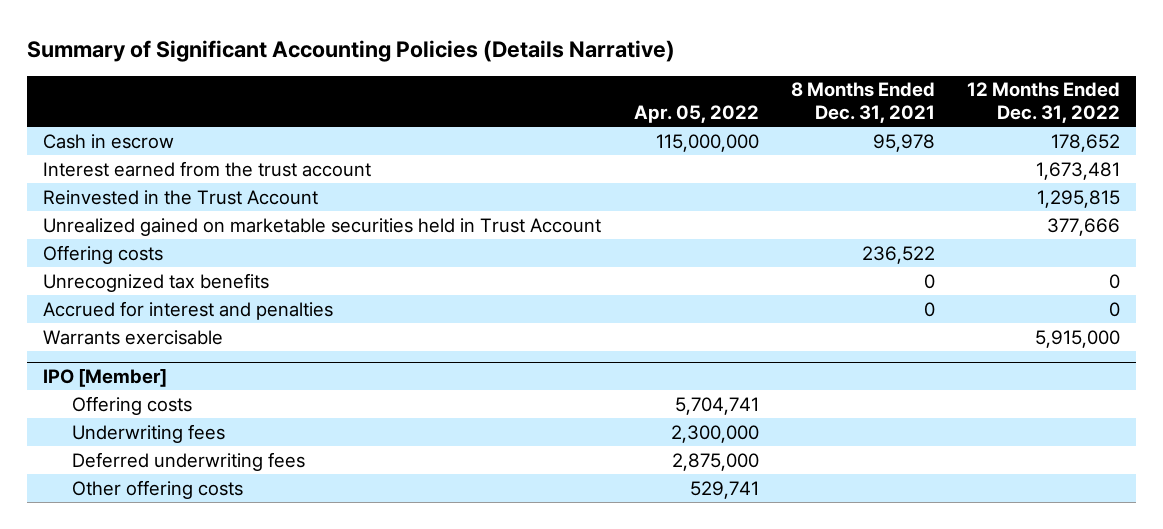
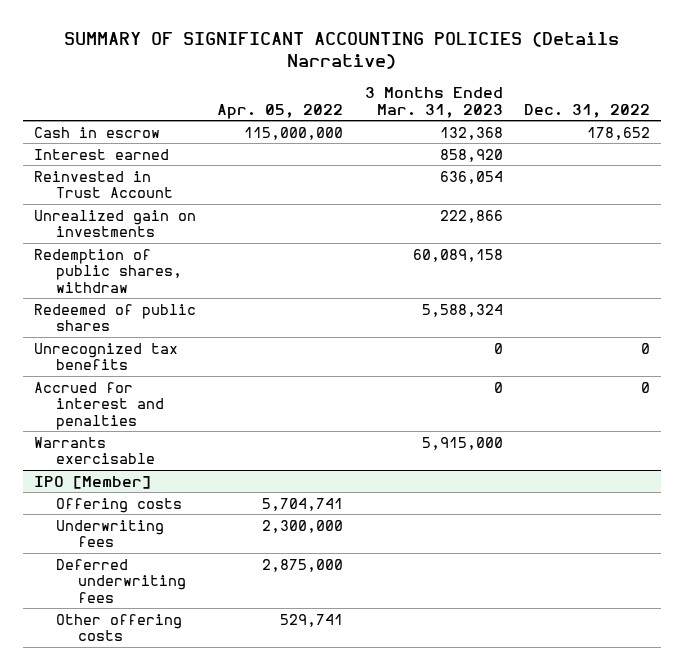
[27,39,676,62] Summary of Significant Accounting Policies (Details Narrative) -> [63,31,619,70] SUMMARY OF SIGNIFICANT ACCOUNTING POLICIES (Details Narrative)
[790,82,935,124] 8 Months Ended Dec. 31, 2021 -> none
[966,82,1120,124] 12 Months Ended Dec. 31, 2022 -> none
none -> [364,87,503,118] 3 Months Ended Mar. 31, 2023
none -> [524,103,651,118] Dec. 31, 2022
[43,160,372,177] Interest earned from the trust account -> none
[43,244,164,264] Offering costs -> none
[43,189,319,205] Reinvested in the Trust Account -> [33,148,169,160] Interest earned
none -> [33,170,173,199] Reinvested in Trust Account
[43,217,602,236] Unrealized gained on marketable securities held in Trust Account -> [33,209,196,238] Unrealized gain on investments
none -> [33,248,182,293] Redemption of public shares, withdraw
none -> [33,303,196,332] Redeemed of public shares

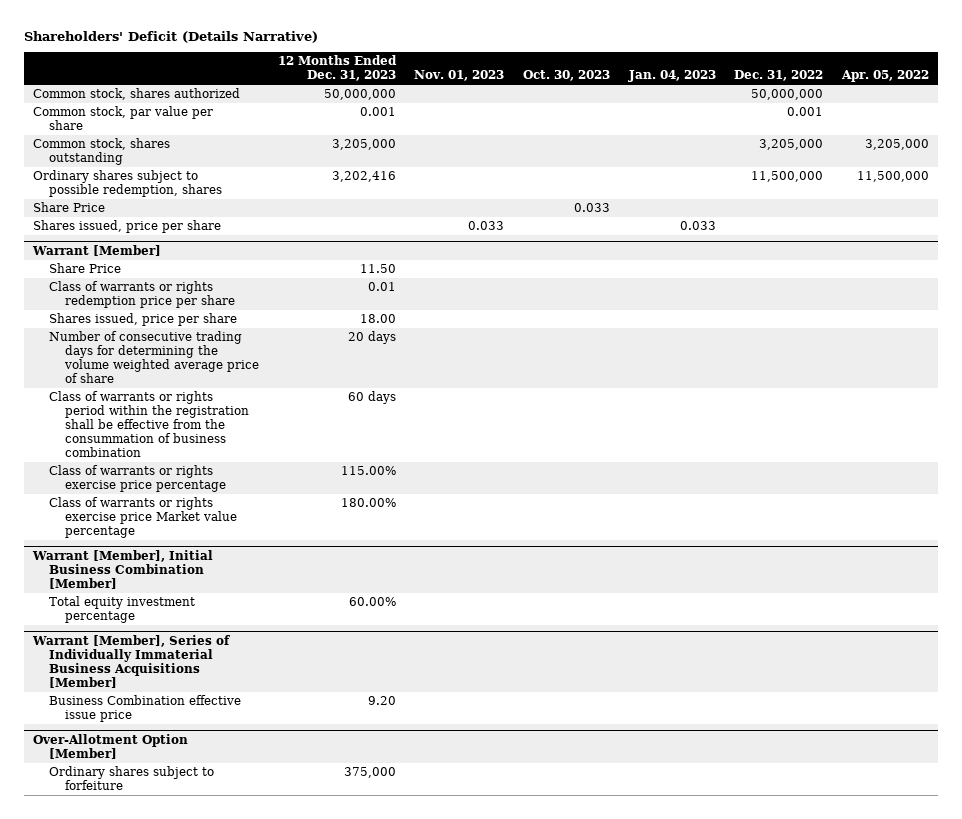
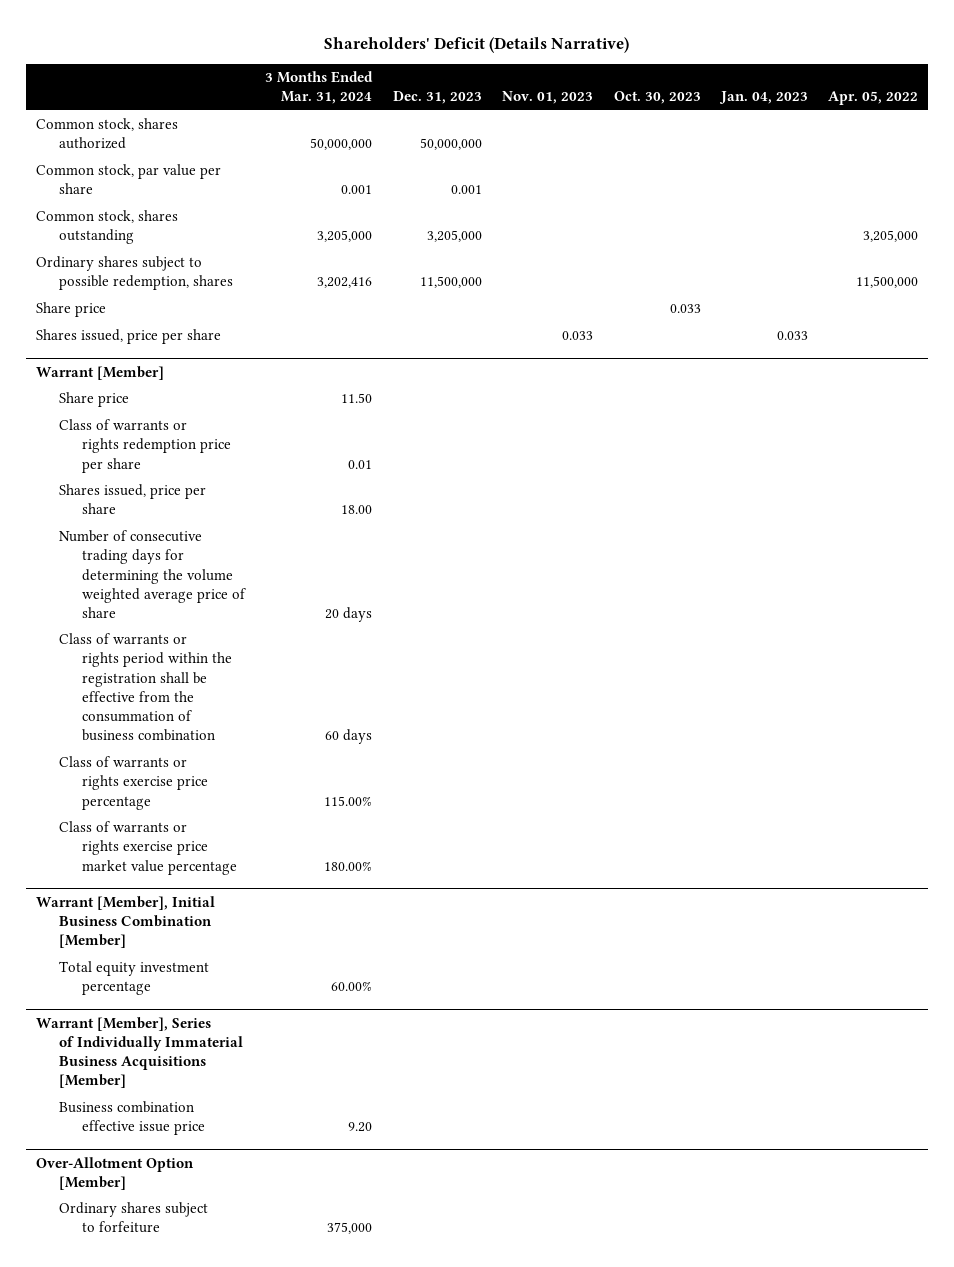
[277,55,397,82] 12 Months Ended Dec. 31, 2023 -> none
[734,70,824,82] Dec. 31, 2022 -> none
none -> [265,71,374,105] 3 Months Ended Mar. 31, 2024
none -> [392,91,482,105] Dec. 31, 2023
[32,202,105,213] Share Price -> [36,302,107,318] Share price
[48,263,121,274] Share Price -> [59,392,130,408] Share price
[48,497,238,539] Class of warrants or rights exercise price Market value percentage -> [59,821,237,875] Class of warrants or rights exercise price market value percentage
[48,695,241,723] Business Combination effective issue price -> [59,1101,205,1136] Business combination effective issue price

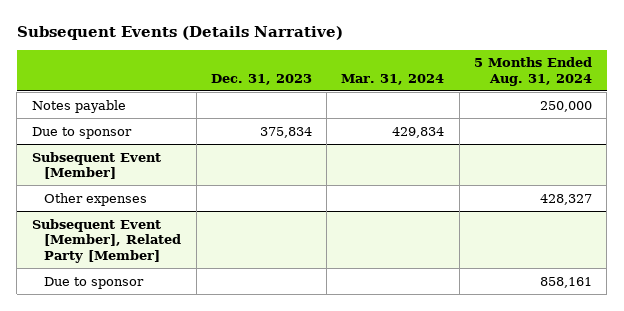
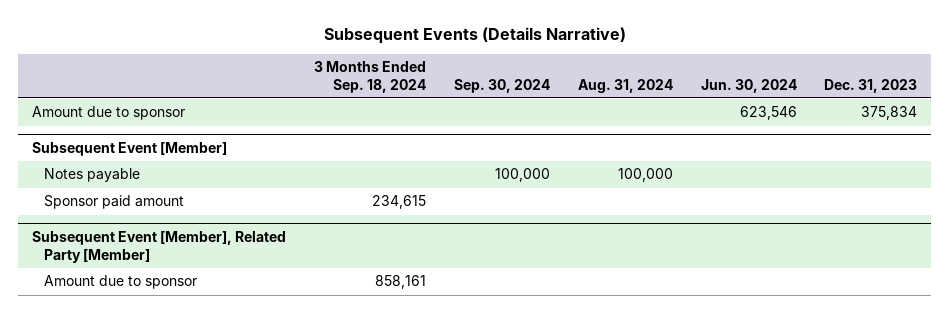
[341,73,445,85] Mar. 31, 2024 -> none
[473,57,592,86] 5 Months Ended Aug. 31, 2024 -> none
none -> [314,61,427,93] 3 Months Ended Sep. 18, 2024
none -> [453,78,550,93] Sep. 30, 2024
none -> [577,78,673,93] Aug. 31, 2024
none -> [700,78,797,93] Jun. 30, 2024
[31,99,126,113] Notes payable -> none
[31,126,132,139] Due to sponsor -> [32,106,186,121] Amount due to sponsor
none -> [43,168,140,183] Notes payable
[44,192,148,206] Other expenses -> [43,195,184,210] Sponsor paid amount
[44,276,145,289] Due to sponsor -> [43,275,197,290] Amount due to sponsor

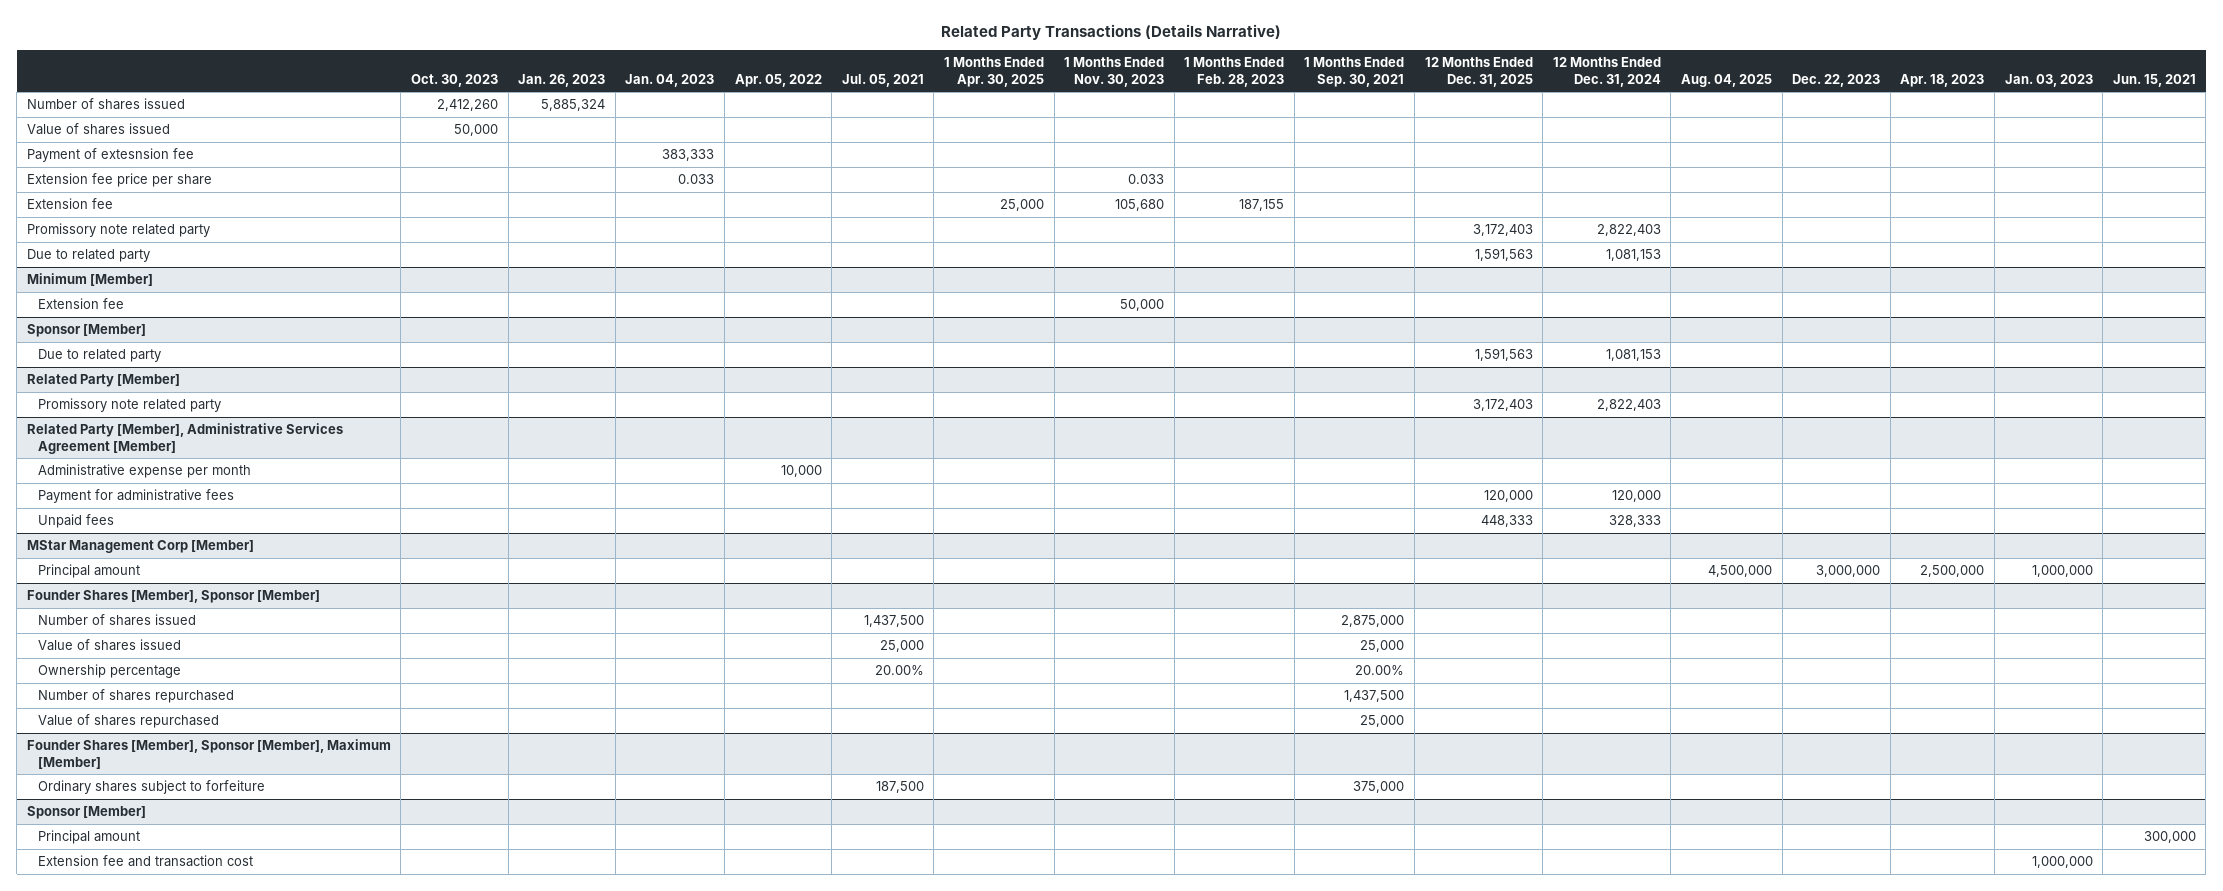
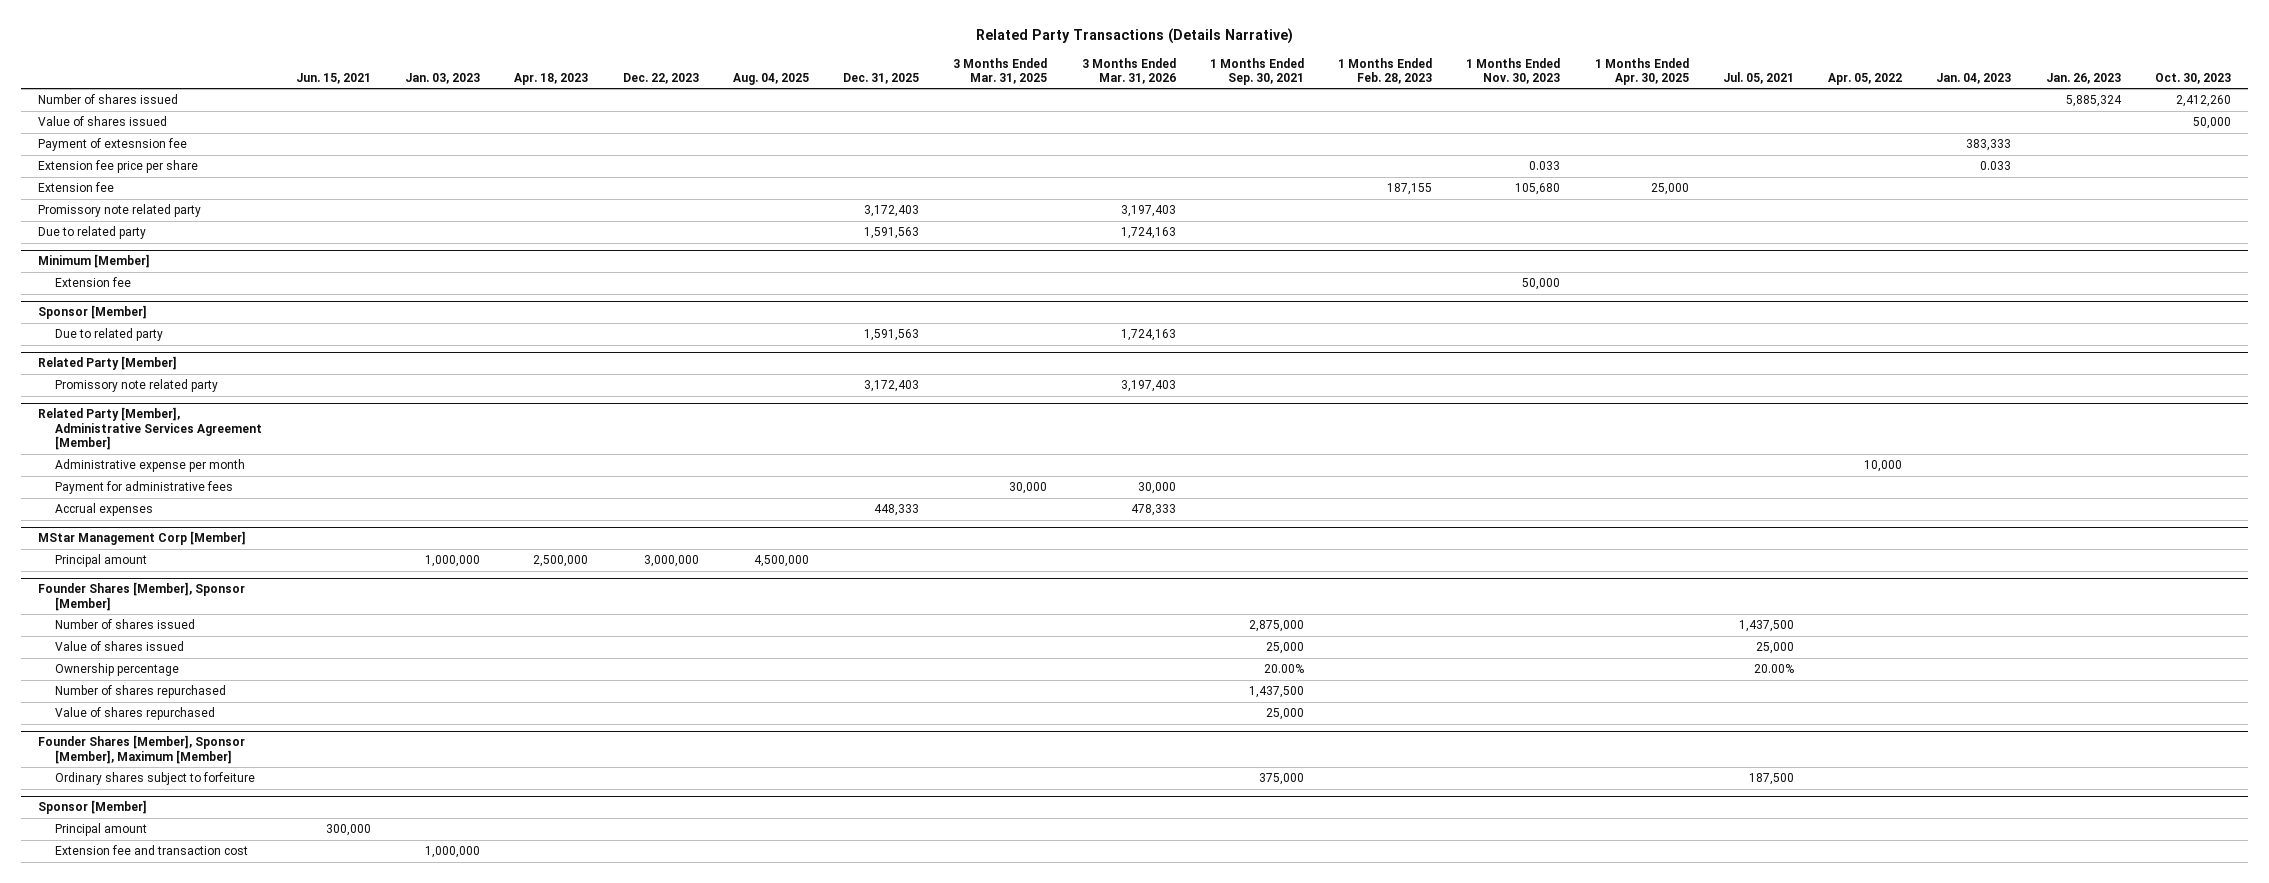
[1424,57,1533,87] 12 Months Ended Dec. 31, 2025 -> none
[1552,57,1661,87] 12 Months Ended Dec. 31, 2024 -> none
none -> [843,72,920,84] Dec. 31, 2025
none -> [953,57,1048,84] 3 Months Ended Mar. 31, 2025
none -> [1081,57,1176,84] 3 Months Ended Mar. 31, 2026
[37,514,114,529] Unpaid fees -> [54,503,153,517] Accrual expenses

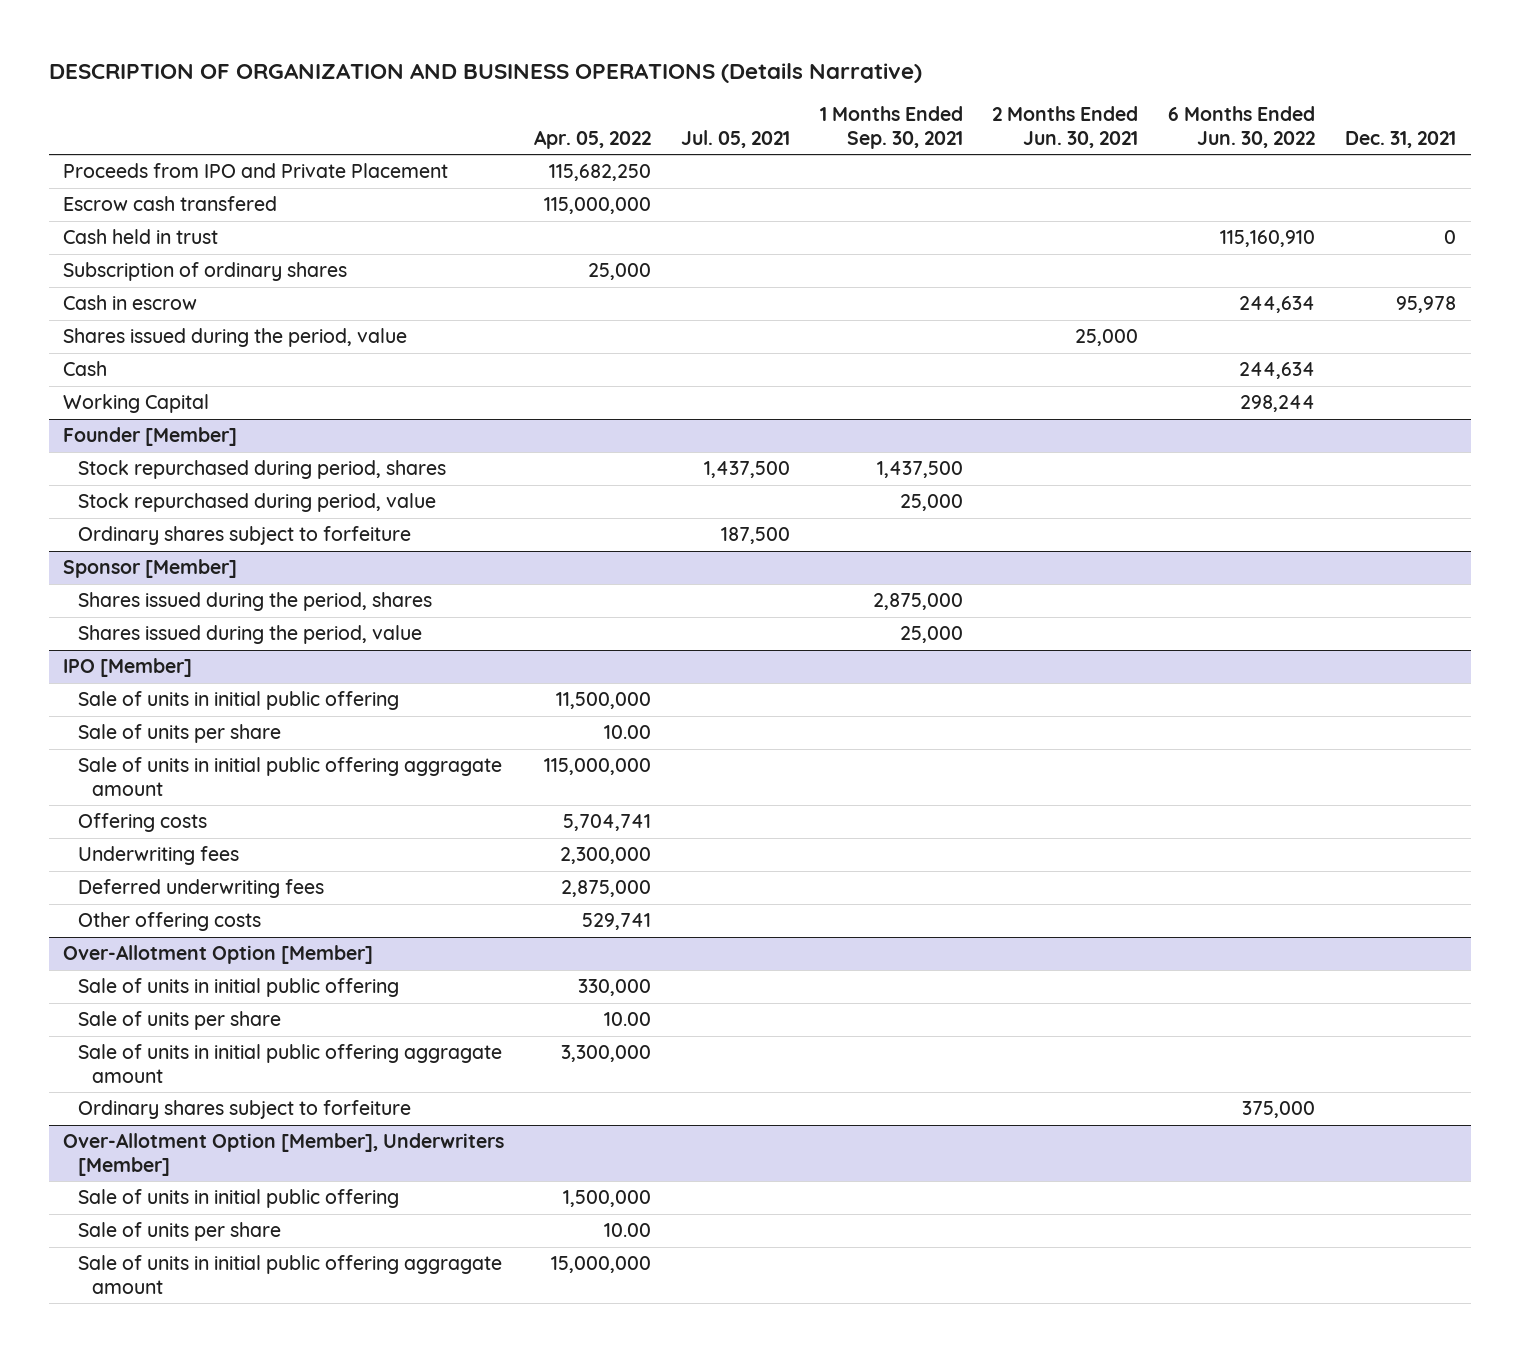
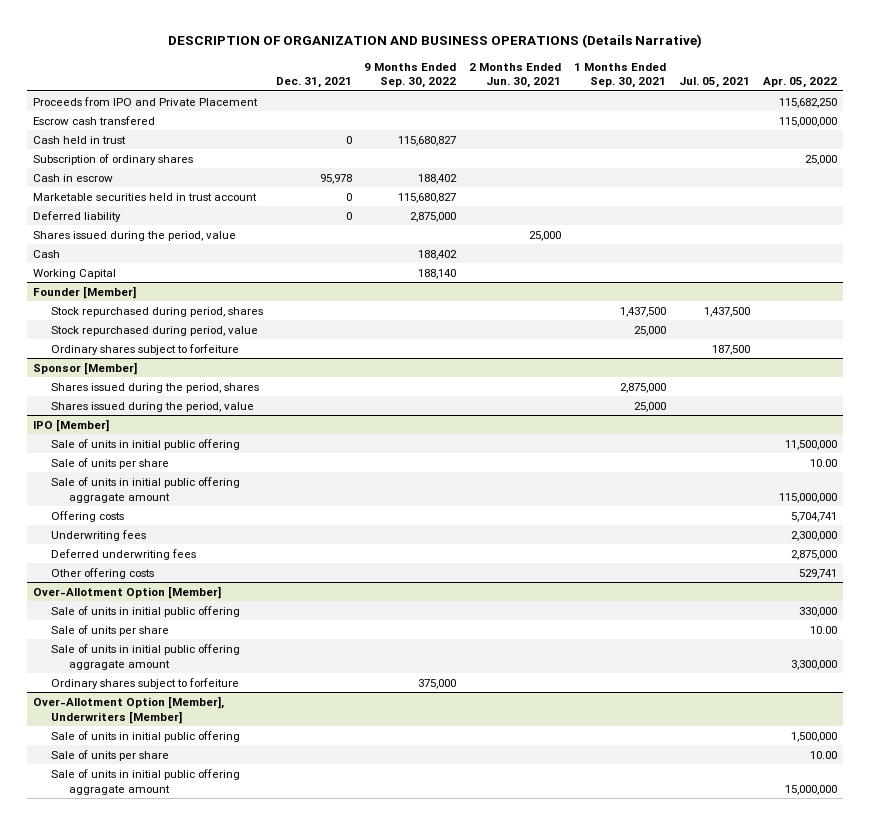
[1168,106,1316,148] 6 Months Ended Jun. 30, 2022 -> none
none -> [364,62,457,89] 9 Months Ended Sep. 30, 2022
none -> [33,192,258,201] Marketable securities held in trust account
none -> [33,210,122,222] Deferred liability

